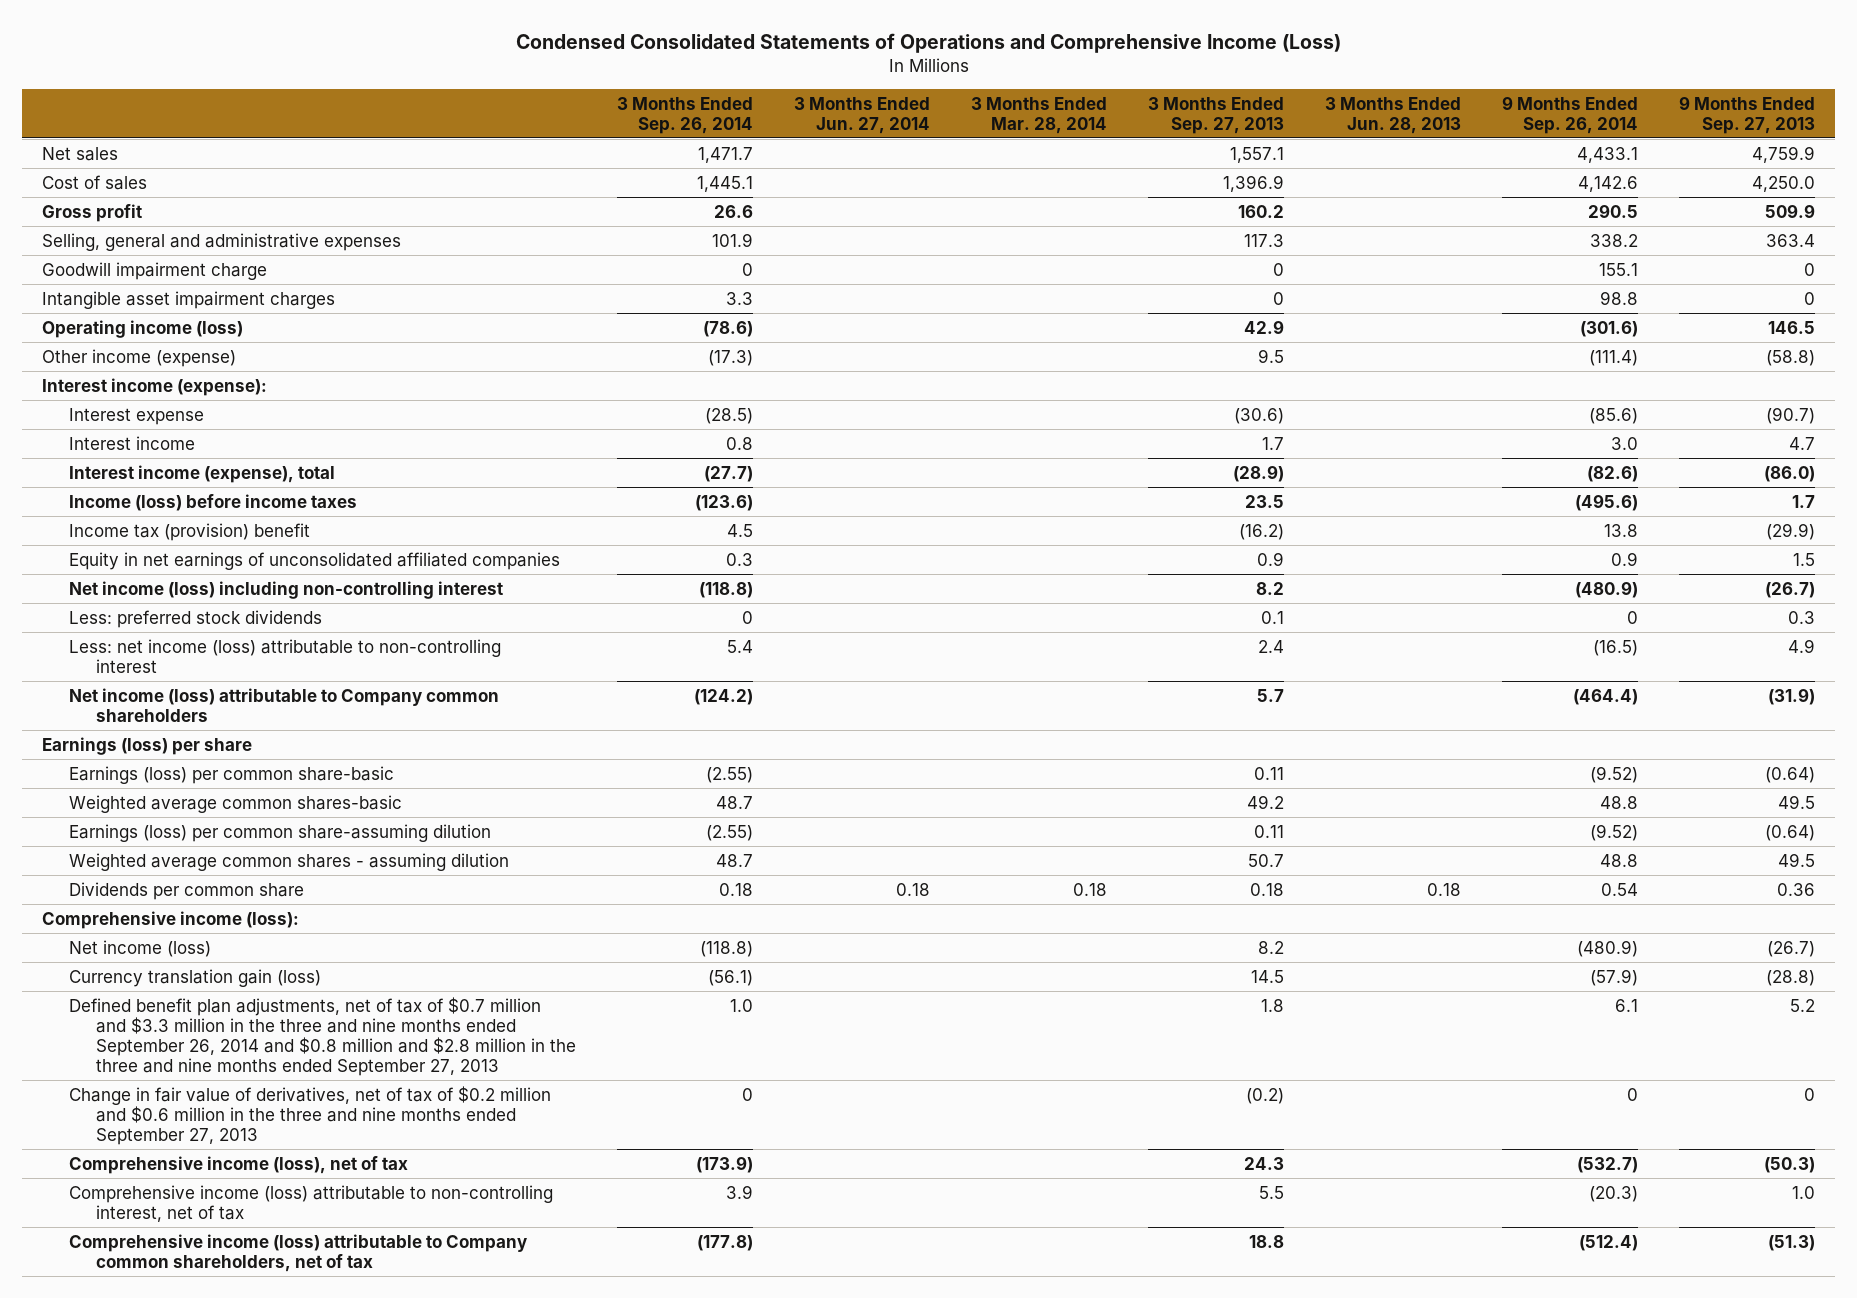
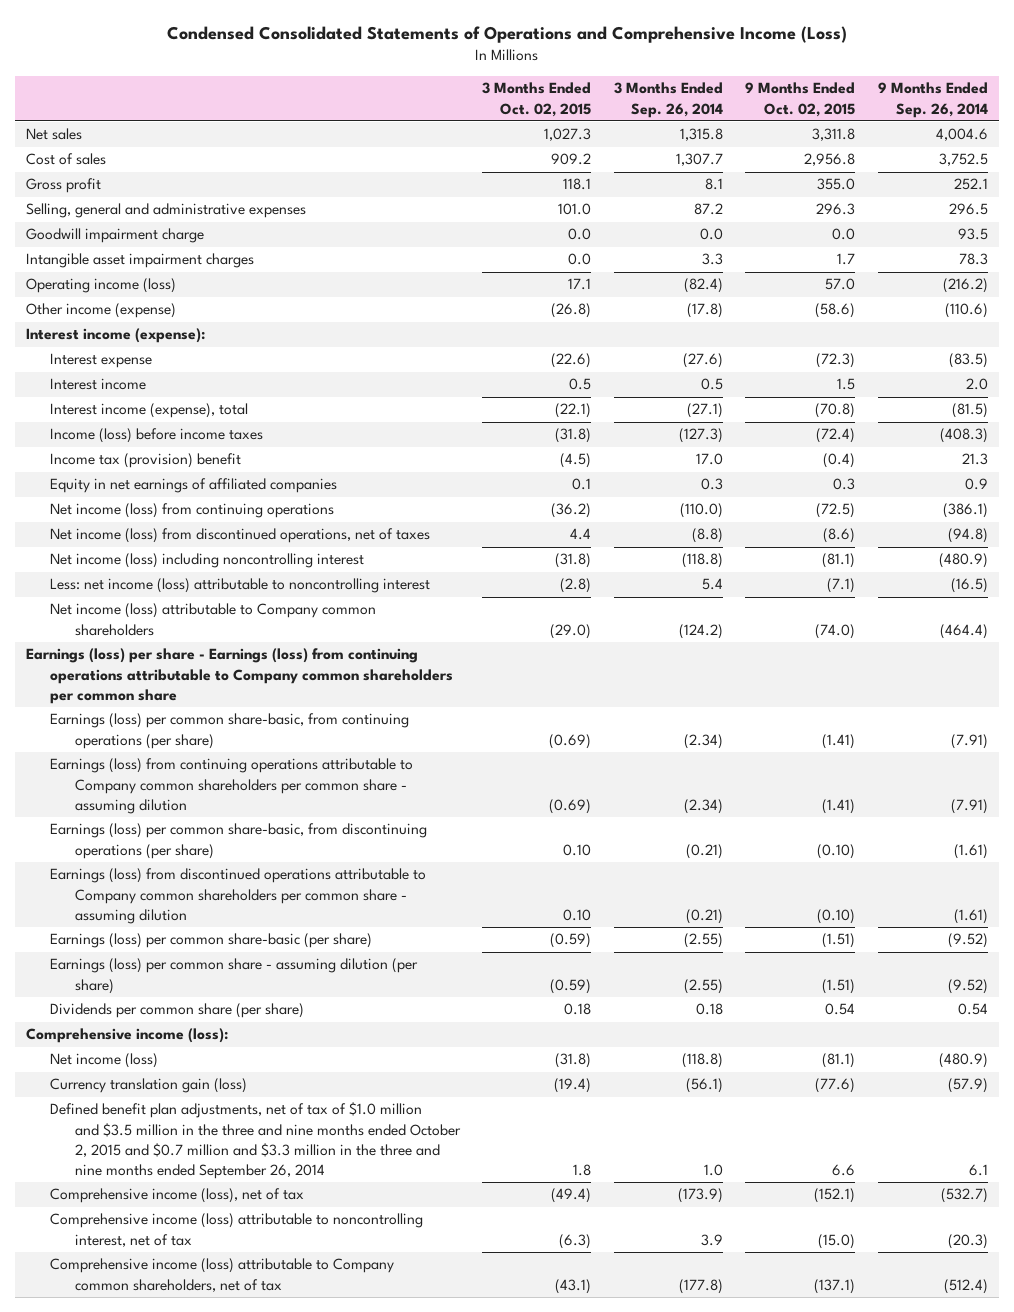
[794,96,931,134] 3 Months Ended Jun. 27, 2014 -> none
[971,96,1108,134] 3 Months Ended Mar. 28, 2014 -> none
[1147,96,1284,134] 3 Months Ended Sep. 27, 2013 -> none
[1324,96,1461,134] 3 Months Ended Jun. 28, 2013 -> none
[1678,95,1815,134] 9 Months Ended Sep. 27, 2013 -> none
none -> [482,82,592,117] 3 Months Ended Oct. 02, 2015
none -> [745,82,856,117] 9 Months Ended Oct. 02, 2015
[698,146,754,163] 1,471.7 -> [679,128,723,142] 1,315.8
[1576,146,1638,163] 4,433.1 -> [935,128,988,142] 4,004.6
[697,175,754,192] 1,445.1 -> [675,153,723,167] 1,307.7
[1577,175,1638,192] 4,142.6 -> [938,153,988,167] 3,752.5
[714,204,754,218] 26.6 -> [704,178,723,191] 8.1
[1587,203,1638,218] 290.5 -> [953,178,988,191] 252.1
[712,232,754,247] 101.9 -> [693,203,723,216] 87.2
[1589,233,1638,247] 338.2 -> [948,203,988,216] 296.5
[742,262,754,276] 0 -> [699,228,723,241] 0.0
[1598,262,1638,276] 155.1 -> [957,228,988,241] 93.5
[1599,290,1638,305] 98.8 -> [958,253,988,266] 78.3
[703,320,754,337] (78.6) -> [683,278,723,294] (82.4)
[1579,320,1638,337] (301.6) -> [942,278,988,294] (216.2)
[708,349,754,366] (17.3) -> [686,303,723,319] (17.8)
[1588,349,1638,366] (111.4) -> [944,303,988,319] (110.6)
[69,609,323,628] Less: preferred stock dividends -> none
[705,407,754,424] (28.5) -> [682,353,723,369] (27.6)
[1588,407,1638,424] (85.6) -> [948,353,988,369] (83.5)
[726,436,754,450] 0.8 -> [700,378,723,391] 0.5
[1610,436,1638,450] 3.0 -> [965,378,988,391] 2.0
[704,465,754,482] (27.7) -> [686,403,723,419] (27.1)
[1586,465,1638,482] (82.6) -> [951,403,988,419] (81.5)
[695,494,754,511] (123.6) -> [678,428,723,444] (127.3)
[1574,493,1638,511] (495.6) -> [939,428,988,444] (408.3)
[727,523,754,537] 4.5 -> [695,453,723,466] 17.0
[1603,523,1638,537] 13.8 -> [961,453,988,466] 21.3
[69,551,561,570] Equity in net earnings of unconsolidated affiliated companies -> [50,478,338,494] Equity in net earnings of affiliated companies
none -> [50,503,335,519] Net income (loss) from continuing operations
none -> [50,528,431,544] Net income (loss) from discontinued operations, net of taxes
[69,580,504,599] Net income (loss) including non-controlling interest -> [50,553,365,569] Net income (loss) including noncontrolling interest
[69,638,502,673] Less: net income (loss) attributable to non-controlling interest -> [50,578,431,594] Less: net income (loss) attributable to noncontrolling interest
[69,794,403,813] Weighted average common shares-basic -> none
[69,852,510,871] Weighted average common shares - assuming dilution -> none
[42,736,253,755] Earnings (loss) per share -> [25,648,454,705] Earnings (loss) per share - Earnings (loss) from continuing operations attributable to Company common shareholders per common share
none -> [50,713,410,749] Earnings (loss) per common share-basic, from continuing operations (per share)
none -> [50,758,414,815] Earnings (loss) from continuing operations attributable to Company common shareholders per common share - assuming dilution
none -> [50,823,428,859] Earnings (loss) per common share-basic, from discontinuing operations (per share)
none -> [50,868,427,925] Earnings (loss) from discontinued operations attributable to Company common shareholders per common share - assuming dilution
[69,765,395,784] Earnings (loss) per common share-basic -> [50,933,373,949] Earnings (loss) per common share-basic (per share)
[69,823,492,842] Earnings (loss) per common share-assuming dilution -> [50,958,419,994] Earnings (loss) per common share - assuming dilution (per share)
[69,881,305,900] Dividends per common share -> [50,1003,305,1019] Dividends per common share (per share)
[69,1085,552,1145] Change in fair value of derivatives, net of tax of $0.2 million and $0.6 million in the three and nine months ended September 27, 2013 -> none
[69,996,577,1076] Defined benefit plan adjustments, net of tax of $0.7 million and $3.3 million in the three and nine months ended September 26, 2014 and $0.8 million and $2.8 million in the three and nine months ended September 27, 2013 -> [50,1102,462,1180] Defined benefit plan adjustments, net of tax of $1.0 million and $3.5 million in the three and nine months ended October 2, 2015 and $0.7 million and $3.3 million in the three and nine months ended September 26, 2014
[69,1184,554,1222] Comprehensive income (loss) attributable to non-controlling interest, net of tax -> [50,1213,424,1247] Comprehensive income (loss) attributable to noncontrolling interest, net of tax

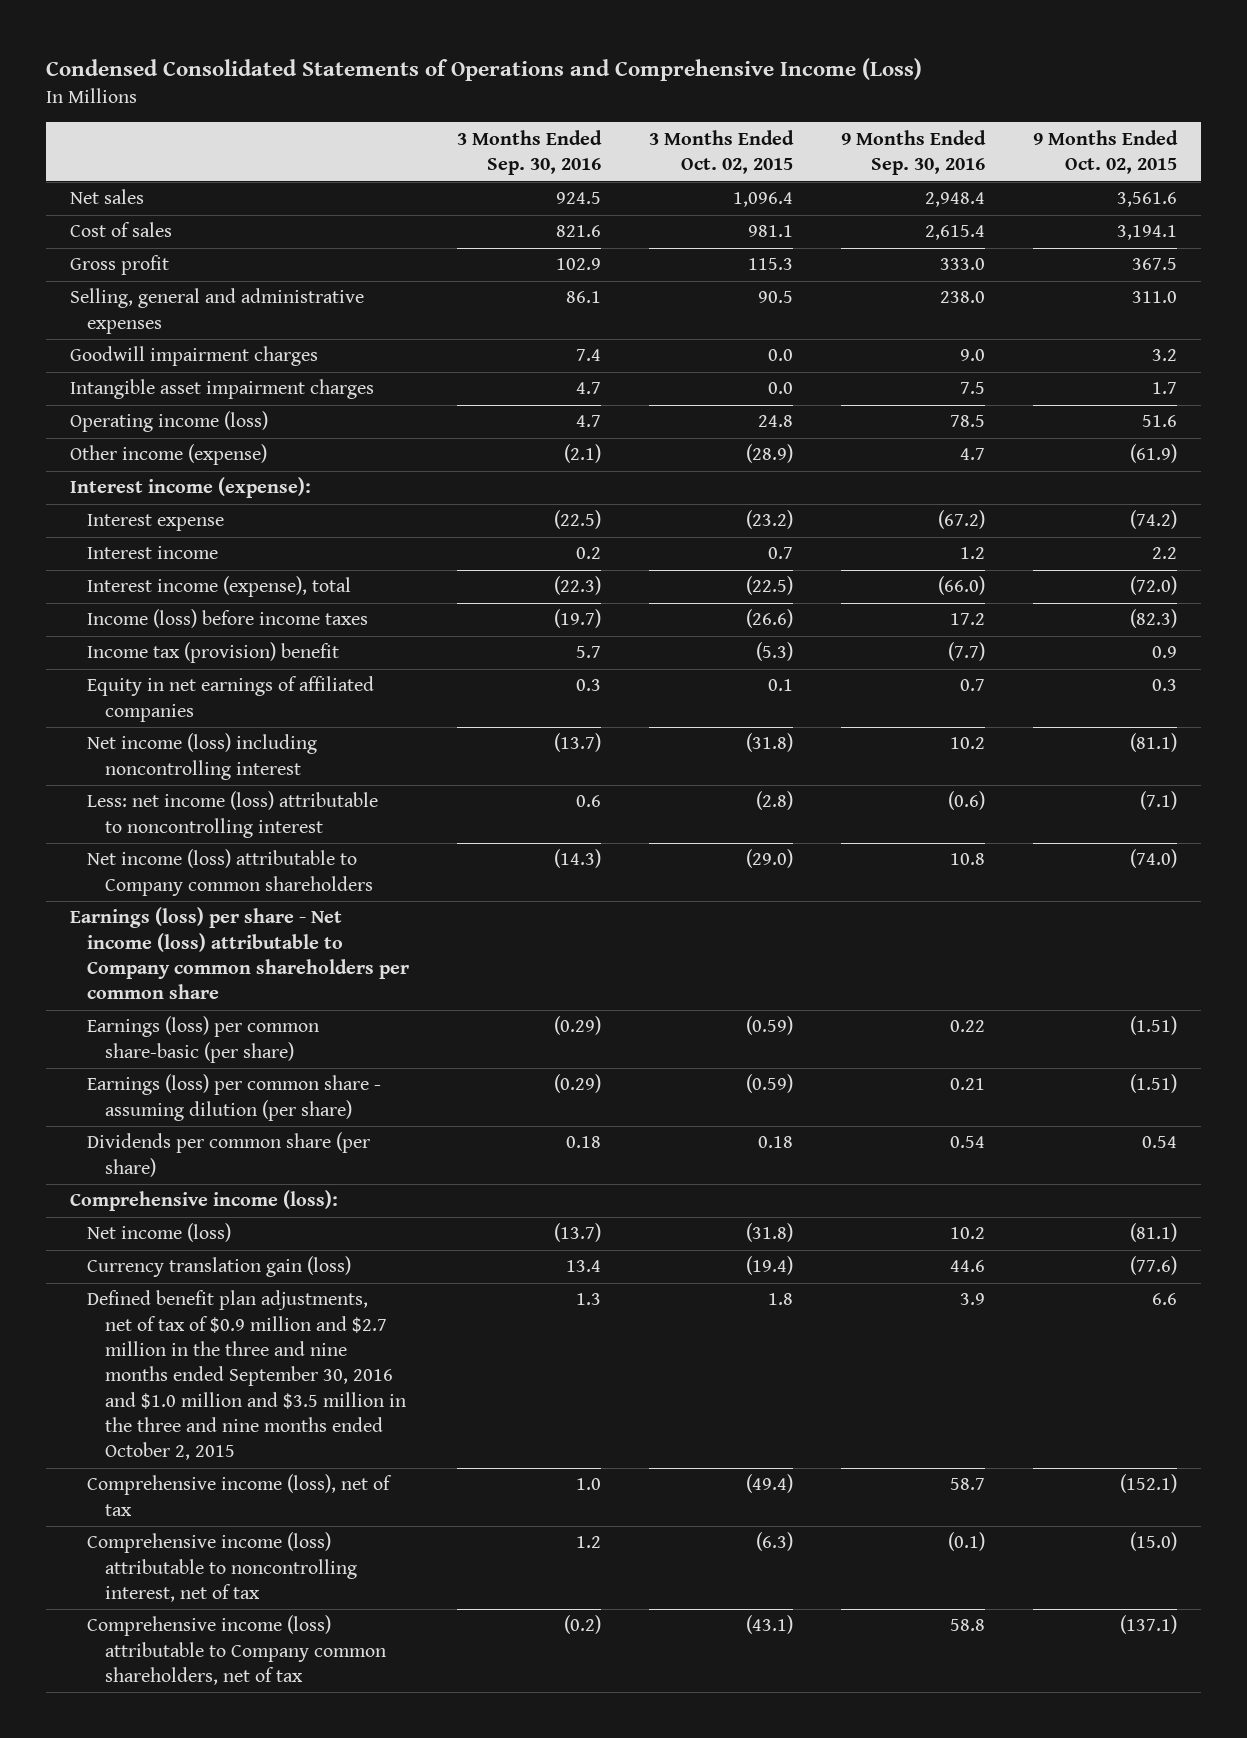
[613,82,723,118] 3 Months Ended Sep. 26, 2014 -> none
[877,82,988,118] 9 Months Ended Sep. 26, 2014 -> none
none -> [457,129,603,176] 3 Months Ended Sep. 30, 2016
none -> [840,129,986,176] 9 Months Ended Sep. 30, 2016
[544,128,592,142] 1,027.3 -> [733,192,794,208] 1,096.4
[812,128,856,142] 3,311.8 -> [1116,192,1177,208] 3,561.6
[551,153,592,166] 909.2 -> [748,225,794,238] 981.1
[804,153,856,167] 2,956.8 -> [1116,225,1177,241] 3,194.1
[563,178,592,191] 118.1 -> [748,258,794,271] 115.3
[817,178,856,191] 355.0 -> [1131,258,1177,271] 367.5
[558,203,592,216] 101.0 -> [758,291,794,304] 90.5
[816,203,856,216] 296.3 -> [1131,291,1177,304] 311.0
[25,228,204,244] Goodwill impairment charge -> [70,346,319,367] Goodwill impairment charges
[832,228,856,241] 0.0 -> [1151,349,1177,362] 3.2
[568,278,592,291] 17.1 -> [758,415,794,428] 24.8
[825,278,856,291] 57.0 -> [1141,415,1177,428] 51.6
[551,303,592,319] (26.8) -> [746,444,794,464] (28.9)
[815,303,856,319] (58.6) -> [1129,444,1177,464] (61.9)
[551,353,592,369] (22.6) -> [746,510,794,530] (23.2)
[816,353,856,369] (72.3) -> [1129,510,1177,530] (74.2)
[569,378,592,391] 0.5 -> [768,547,794,560] 0.7
[837,378,856,391] 1.5 -> [1151,547,1177,560] 2.2
[555,403,592,419] (22.1) -> [746,576,794,596] (22.5)
[815,403,856,419] (70.8) -> [1129,576,1177,596] (72.0)
[555,428,592,444] (31.8) -> [746,609,794,629] (26.6)
[816,428,856,444] (72.4) -> [1129,609,1177,629] (82.3)
[560,453,592,469] (4.5) -> [756,642,794,662] (5.3)
[823,453,856,469] (0.4) -> [1151,646,1177,659] 0.9
[50,503,335,519] Net income (loss) from continuing operations -> none
[50,528,431,544] Net income (loss) from discontinued operations, net of taxes -> none
[50,713,410,749] Earnings (loss) per common share-basic, from continuing operations (per share) -> none
[50,758,414,815] Earnings (loss) from continuing operations attributable to Company common shareholders per common share - assuming dilution -> none
[50,823,428,859] Earnings (loss) per common share-basic, from discontinuing operations (per share) -> none
[50,868,427,925] Earnings (loss) from discontinued operations attributable to Company common shareholders per common share - assuming dilution -> none
[25,648,454,705] Earnings (loss) per share - Earnings (loss) from continuing operations attributable to Company common shareholders per common share -> [70,907,410,1000] Earnings (loss) per share - Net income (loss) attributable to Company common shareholders per common share
[50,1102,462,1180] Defined benefit plan adjustments, net of tax of $1.0 million and $3.5 million in the three and nine months ended October 2, 2015 and $0.7 million and $3.3 million in the three and nine months ended September 26, 2014 -> [87,1290,406,1461] Defined benefit plan adjustments, net of tax of $0.9 million and $2.7 million in the three and nine months ended September 30, 2016 and $1.0 million and $3.5 million in the three and nine months ended October 2, 2015

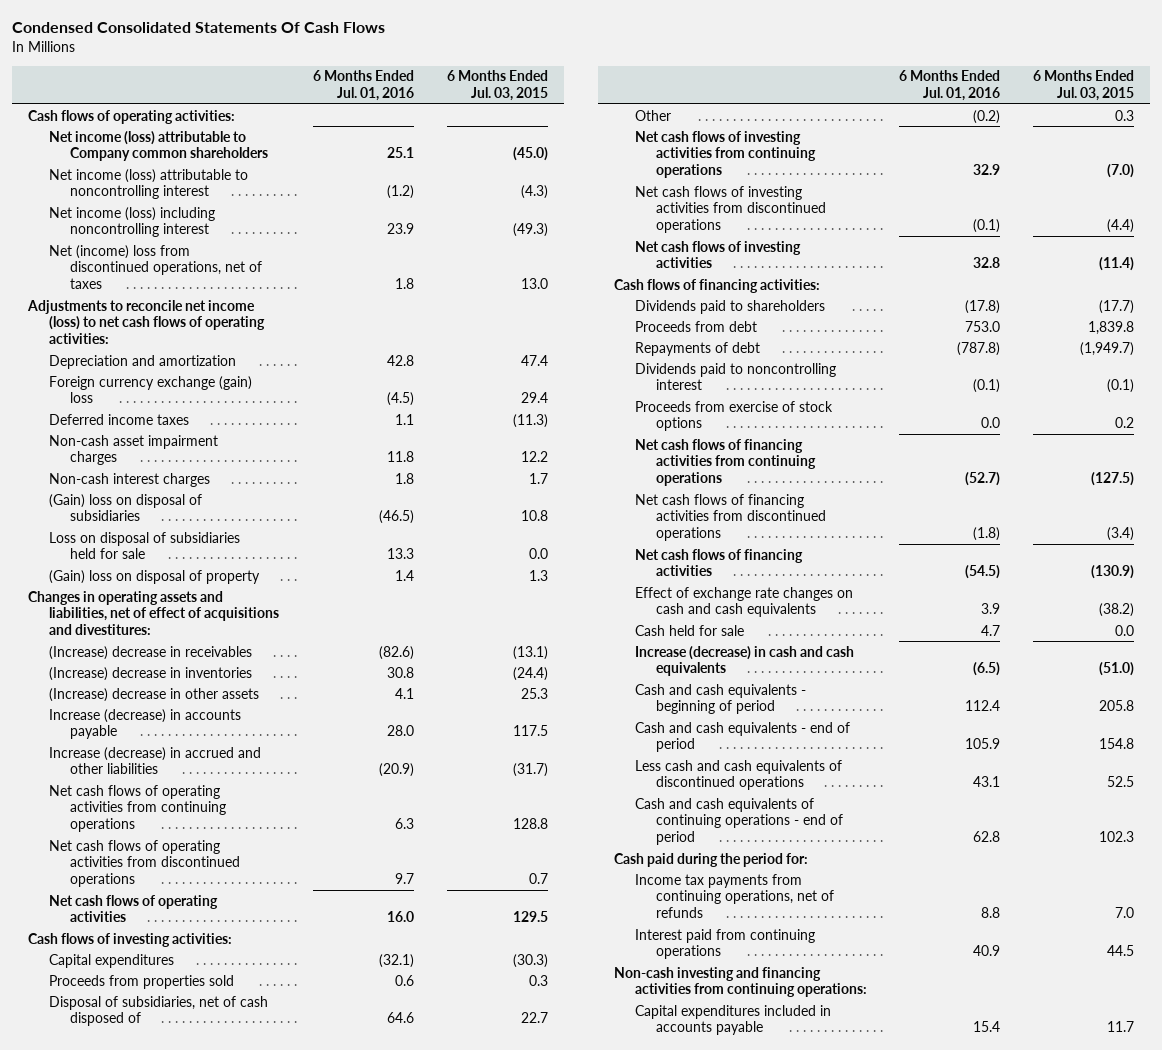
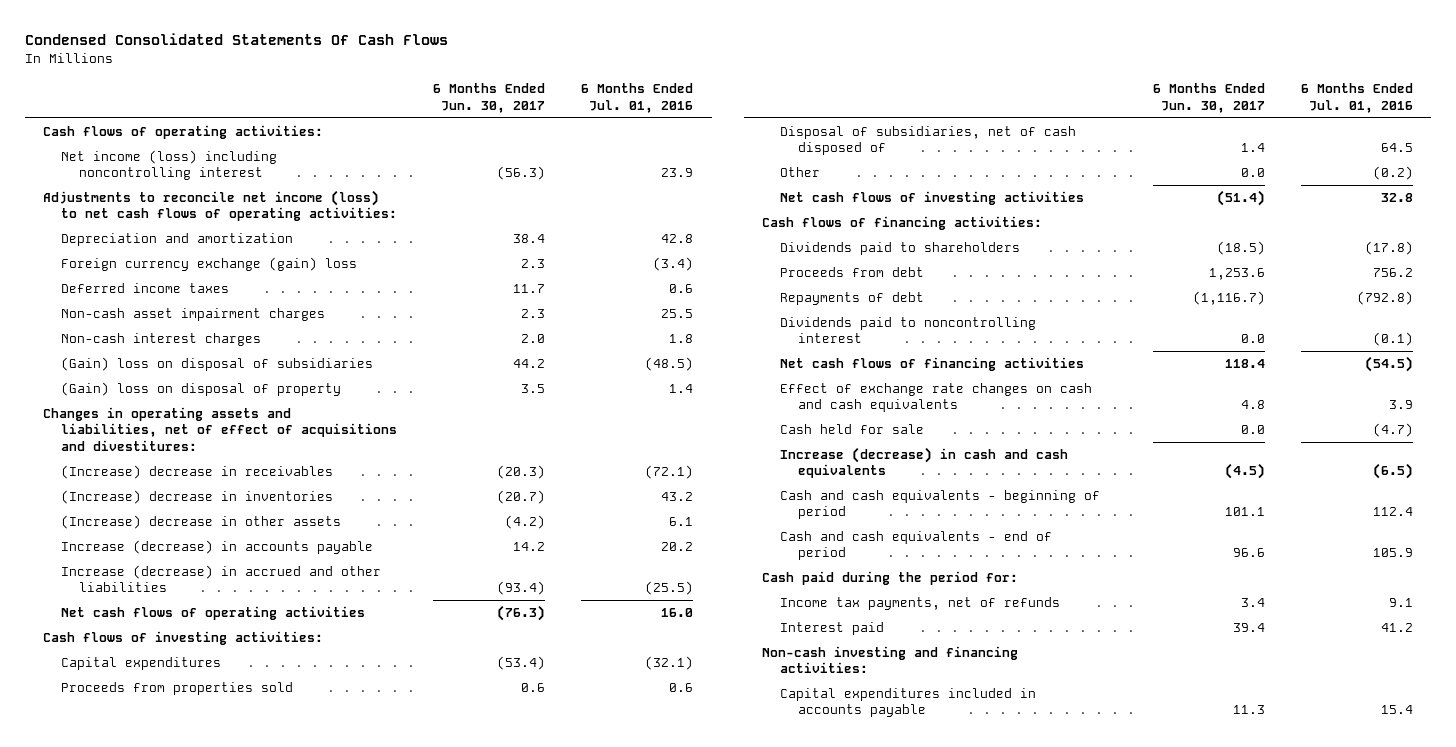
[446,70,548,101] 6 Months Ended Jul. 03, 2015 -> none
none -> [433,83,546,113] 6 Months Ended Jun. 30, 2017
[49,130,269,162] Net income (loss) attributable to Company common shareholders -> none
[49,168,249,200] Net income (loss) attributable to noncontrolling interest -> none
[49,244,263,289] Net (income) loss from discontinued operations, net of taxes -> none
[387,392,415,407] (4.5) -> [653,257,694,272] (3.4)
[395,413,415,425] 1.1 -> [669,284,694,294] 0.6
[387,451,415,463] 11.8 -> [661,309,694,319] 25.5
[49,531,241,560] Loss on disposal of subsidiaries held for sale -> none
[379,510,415,525] (46.5) -> [645,357,694,372] (48.5)
[49,784,227,832] Net cash flows of operating activities from continuing operations -> none
[49,839,241,887] Net cash flows of operating activities from discontinued operations -> none
[379,645,415,660] (82.6) -> [645,465,694,480] (72.1)
[387,666,415,678] 30.8 -> [661,492,694,502] 43.2
[395,687,415,699] 4.1 -> [669,517,694,527] 6.1
[387,725,415,737] 28.0 -> [661,542,694,552] 20.2
[379,763,415,778] (20.9) -> [645,581,694,596] (25.5)
[387,1012,415,1024] 64.6 -> [1380,143,1413,153] 64.5
[635,130,816,178] Net cash flows of investing activities from continuing operations -> none
[635,185,826,233] Net cash flows of investing activities from discontinued operations -> none
[965,320,1001,332] 753.0 -> [1372,268,1413,278] 756.2
[957,341,1001,356] (787.8) -> [1356,291,1413,306] (792.8)
[635,400,834,432] Proceeds from exercise of stock options -> none
[635,438,816,486] Net cash flows of financing activities from continuing operations -> none
[635,493,826,541] Net cash flows of financing activities from discontinued operations -> none
[981,624,1001,636] 4.7 -> [1372,423,1413,438] (4.7)
[635,759,843,791] Less cash and cash equivalents of discontinued operations -> none
[635,797,843,845] Cash and cash equivalents of continuing operations - end of period -> none
[635,873,834,918] Income tax payments from continuing operations, net of refunds -> [780,597,1061,611] Income tax payments, net of refunds
[981,906,1001,918] 8.8 -> [1388,598,1413,608] 9.1
[635,928,816,960] Interest paid from continuing operations -> [780,622,885,636] Interest paid
[973,945,1001,957] 40.9 -> [1380,623,1413,633] 41.2
[614,966,868,998] Non-cash investing and financing activities from continuing operations: -> [762,646,1019,674] Non-cash investing and financing activities:

